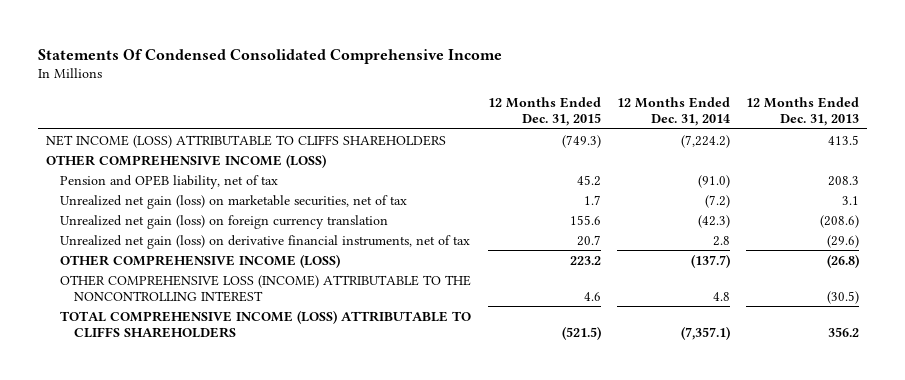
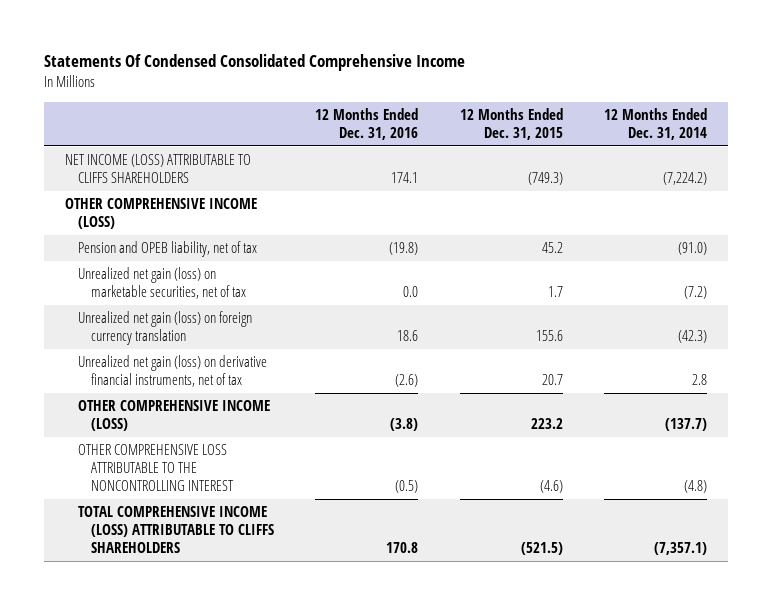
[746,96,860,127] 12 Months Ended Dec. 31, 2013 -> none
none -> [315,107,419,141] 12 Months Ended Dec. 31, 2016
[60,274,472,302] OTHER COMPREHENSIVE LOSS (INCOME) ATTRIBUTABLE TO THE NONCONTROLLING INTEREST -> [77,444,235,492] OTHER COMPREHENSIVE LOSS ATTRIBUTABLE TO THE NONCONTROLLING INTEREST
[583,291,601,301] 4.6 -> [539,480,563,494] (4.6)
[712,291,730,301] 4.8 -> [683,480,707,494] (4.8)

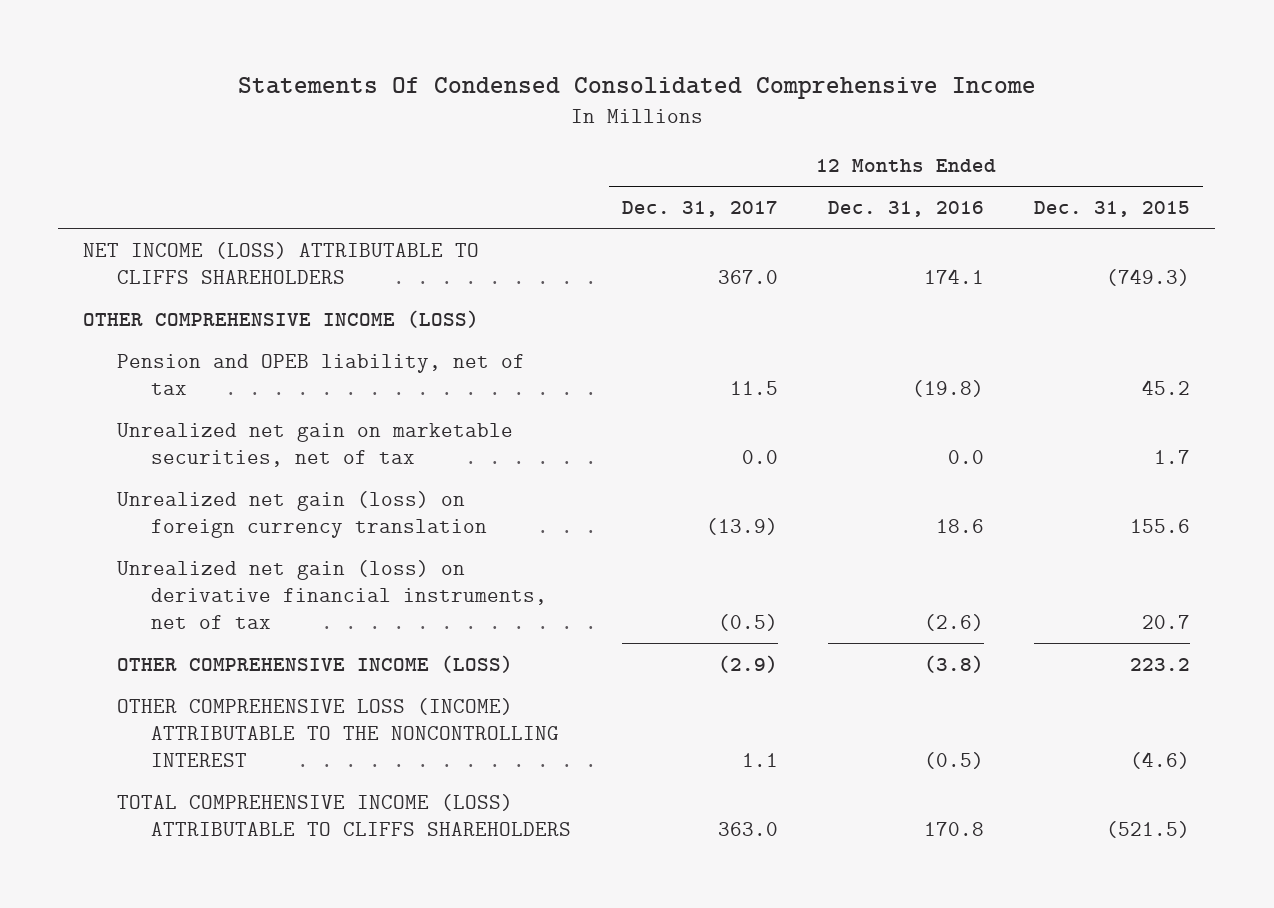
[603,107,707,141] 12 Months Ended Dec. 31, 2014 -> none
none -> [621,201,778,218] Dec. 31, 2017
[77,267,247,300] Unrealized net gain (loss) on marketable securities, net of tax -> [117,422,514,467] Unrealized net gain on marketable securities, net of tax
[77,444,235,492] OTHER COMPREHENSIVE LOSS ATTRIBUTABLE TO THE NONCONTROLLING INTEREST -> [117,697,560,768] OTHER COMPREHENSIVE LOSS (INCOME) ATTRIBUTABLE TO THE NONCONTROLLING INTEREST

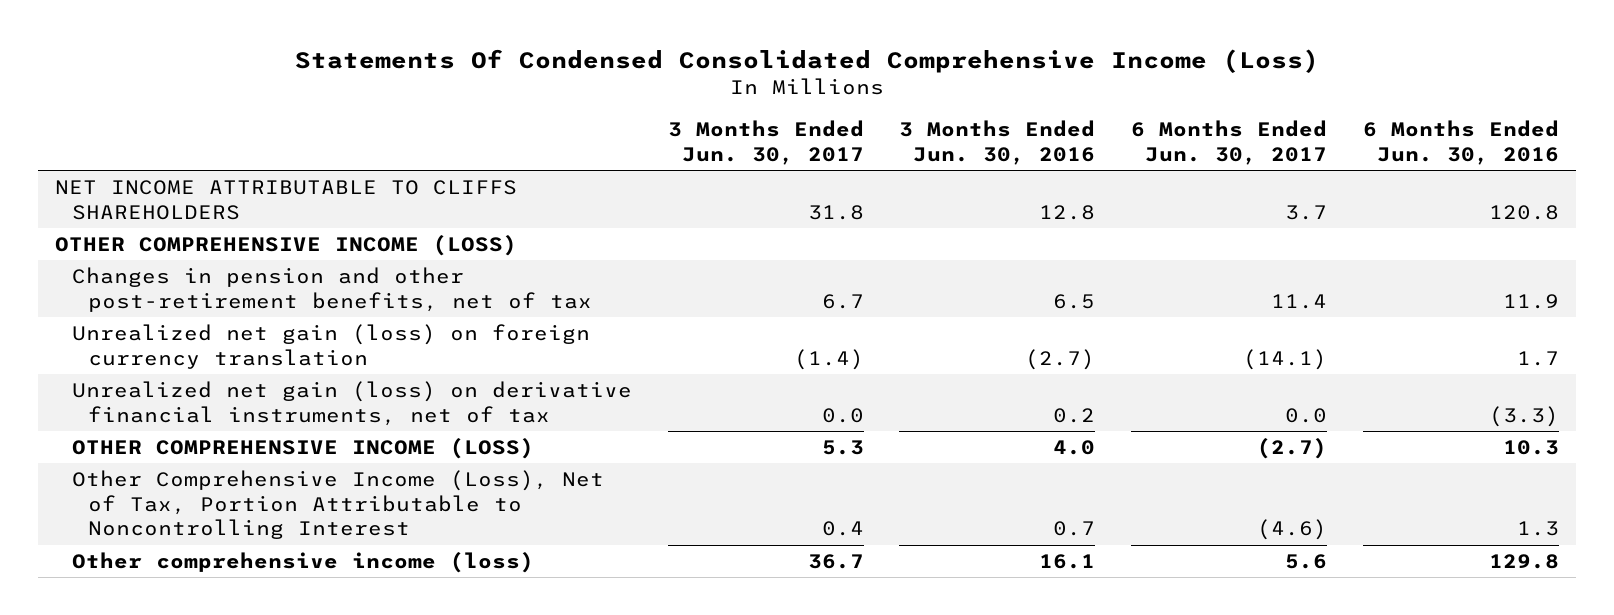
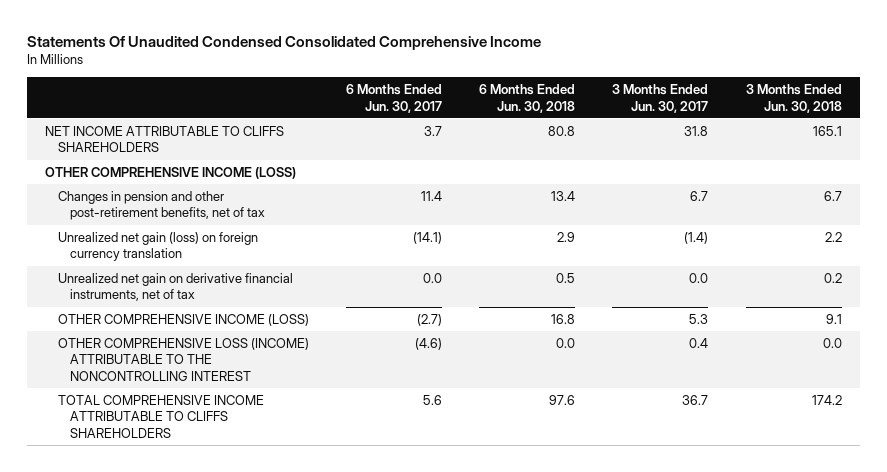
[295,48,1320,73] Statements Of Condensed Consolidated Comprehensive Income (Loss) -> [26,35,541,50] Statements Of Unaudited Condensed Consolidated Comprehensive Income
[899,120,1096,165] 3 Months Ended Jun. 30, 2016 -> none
[1362,120,1559,165] 6 Months Ended Jun. 30, 2016 -> none
none -> [479,83,576,113] 6 Months Ended Jun. 30, 2018
none -> [745,83,842,113] 3 Months Ended Jun. 30, 2018
[71,380,632,426] Unrealized net gain (loss) on derivative financial instruments, net of tax -> [57,272,293,302] Unrealized net gain on derivative financial instruments, net of tax
[71,469,604,540] Other Comprehensive Income (Loss), Net of Tax, Portion Attributable to Noncontrolling Interest -> [57,337,309,381] OTHER COMPREHENSIVE LOSS (INCOME) ATTRIBUTABLE TO THE NONCONTROLLING INTEREST
[71,551,534,573] Other comprehensive income (loss) -> [57,394,264,438] TOTAL COMPREHENSIVE INCOME ATTRIBUTABLE TO CLIFFS SHAREHOLDERS

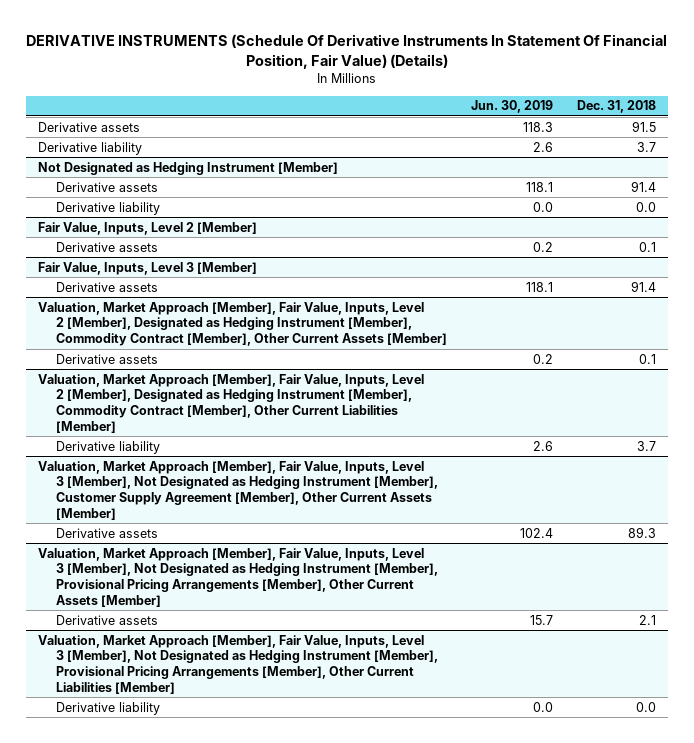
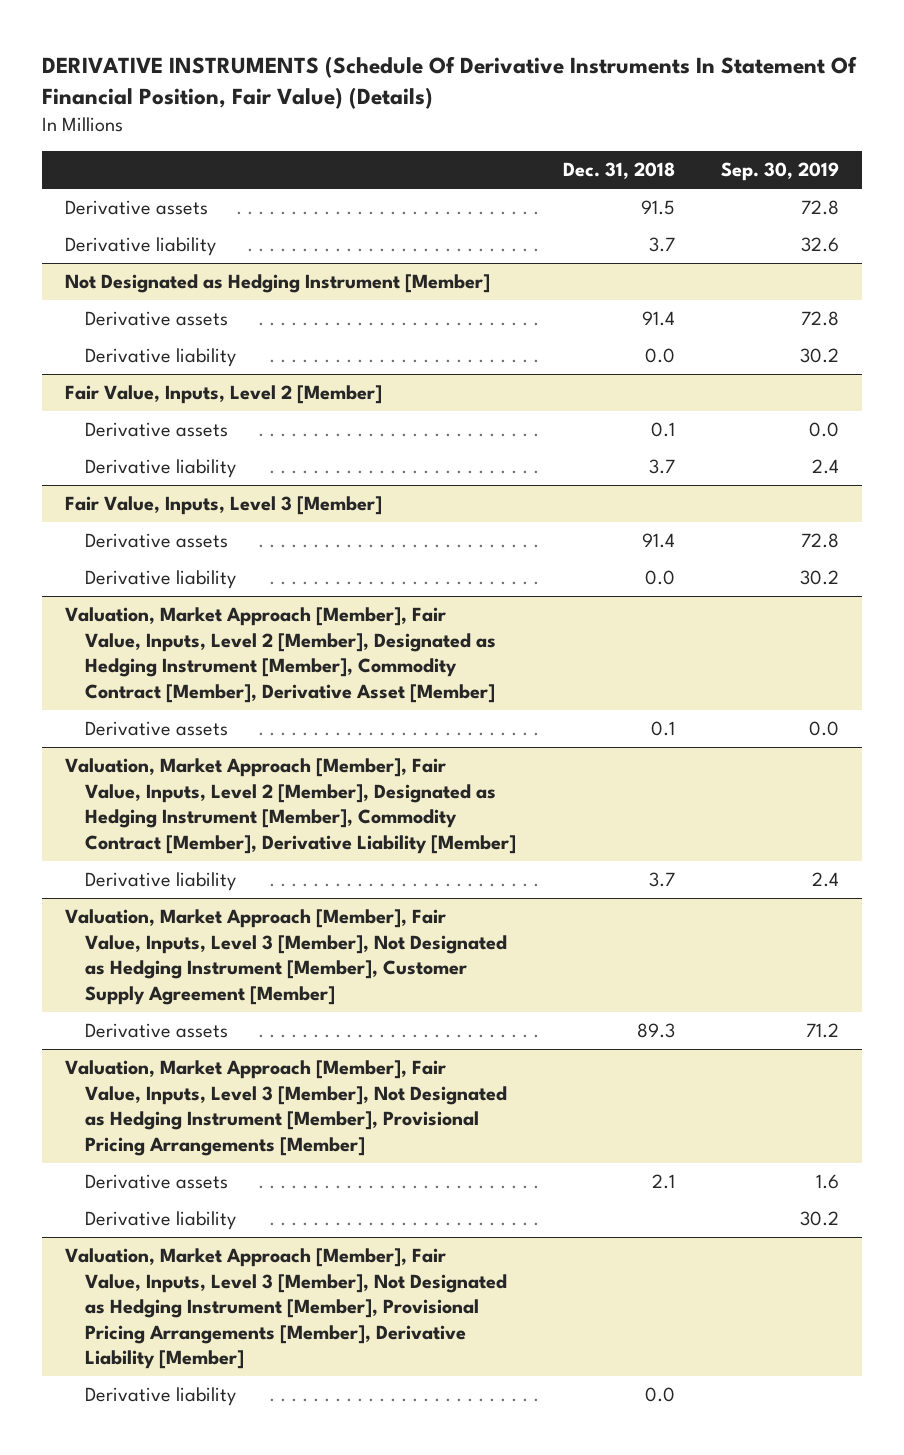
[470,100,553,114] Jun. 30, 2019 -> none
none -> [720,162,839,182] Sep. 30, 2019
none -> [85,459,237,479] Derivative liability
none -> [85,570,237,590] Derivative liability
[38,301,447,347] Valuation, Market Approach [Member], Fair Value, Inputs, Level 2 [Member], Designated as Hedging Instrument [Member], Commodity Contract [Member], Other Current Assets [Member] -> [64,607,497,703] Valuation, Market Approach [Member], Fair Value, Inputs, Level 2 [Member], Designated as Hedging Instrument [Member], Commodity Contract [Member], Derivative Asset [Member]
[38,373,425,434] Valuation, Market Approach [Member], Fair Value, Inputs, Level 2 [Member], Designated as Hedging Instrument [Member], Commodity Contract [Member], Other Current Liabilities [Member] -> [64,758,517,854] Valuation, Market Approach [Member], Fair Value, Inputs, Level 2 [Member], Designated as Hedging Instrument [Member], Commodity Contract [Member], Derivative Liability [Member]
[38,460,438,521] Valuation, Market Approach [Member], Fair Value, Inputs, Level 3 [Member], Not Designated as Hedging Instrument [Member], Customer Supply Agreement [Member], Other Current Assets [Member] -> [64,909,508,1005] Valuation, Market Approach [Member], Fair Value, Inputs, Level 3 [Member], Not Designated as Hedging Instrument [Member], Customer Supply Agreement [Member]
[38,547,438,608] Valuation, Market Approach [Member], Fair Value, Inputs, Level 3 [Member], Not Designated as Hedging Instrument [Member], Provisional Pricing Arrangements [Member], Other Current Assets [Member] -> [64,1060,508,1156] Valuation, Market Approach [Member], Fair Value, Inputs, Level 3 [Member], Not Designated as Hedging Instrument [Member], Provisional Pricing Arrangements [Member]
none -> [85,1211,237,1231] Derivative liability
[38,634,438,695] Valuation, Market Approach [Member], Fair Value, Inputs, Level 3 [Member], Not Designated as Hedging Instrument [Member], Provisional Pricing Arrangements [Member], Other Current Liabilities [Member] -> [64,1248,508,1370] Valuation, Market Approach [Member], Fair Value, Inputs, Level 3 [Member], Not Designated as Hedging Instrument [Member], Provisional Pricing Arrangements [Member], Derivative Liability [Member]

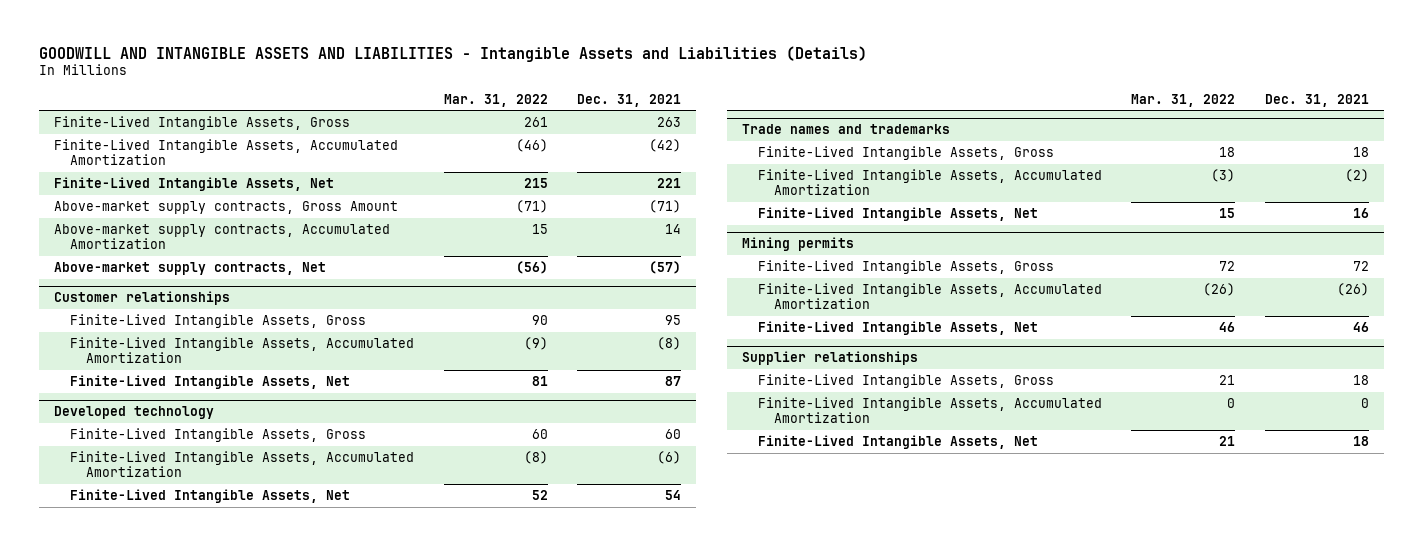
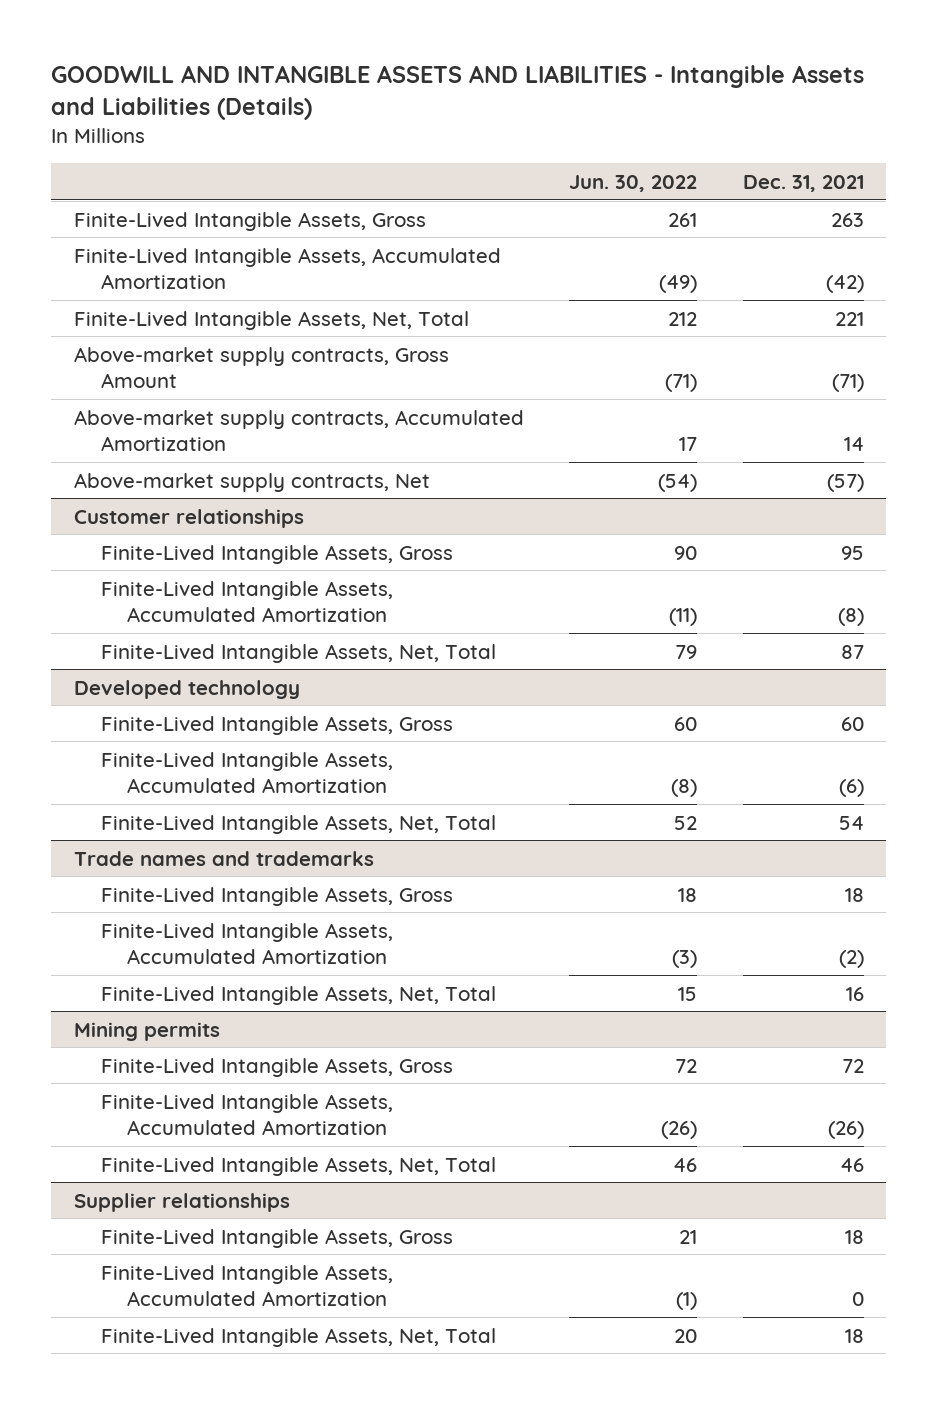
[443,93,548,107] Mar. 31, 2022 -> none
none -> [569,174,698,192] Jun. 30, 2022
[54,176,335,191] Finite-Lived Intangible Assets, Net -> [73,310,469,330] Finite-Lived Intangible Assets, Net, Total
[69,374,350,389] Finite-Lived Intangible Assets, Net -> [100,643,496,663] Finite-Lived Intangible Assets, Net, Total
[69,488,350,503] Finite-Lived Intangible Assets, Net -> [100,814,496,834] Finite-Lived Intangible Assets, Net, Total
[757,206,1038,221] Finite-Lived Intangible Assets, Net -> [100,985,496,1005] Finite-Lived Intangible Assets, Net, Total
[757,320,1038,335] Finite-Lived Intangible Assets, Net -> [100,1156,496,1176] Finite-Lived Intangible Assets, Net, Total
[757,434,1038,449] Finite-Lived Intangible Assets, Net -> [100,1327,496,1347] Finite-Lived Intangible Assets, Net, Total

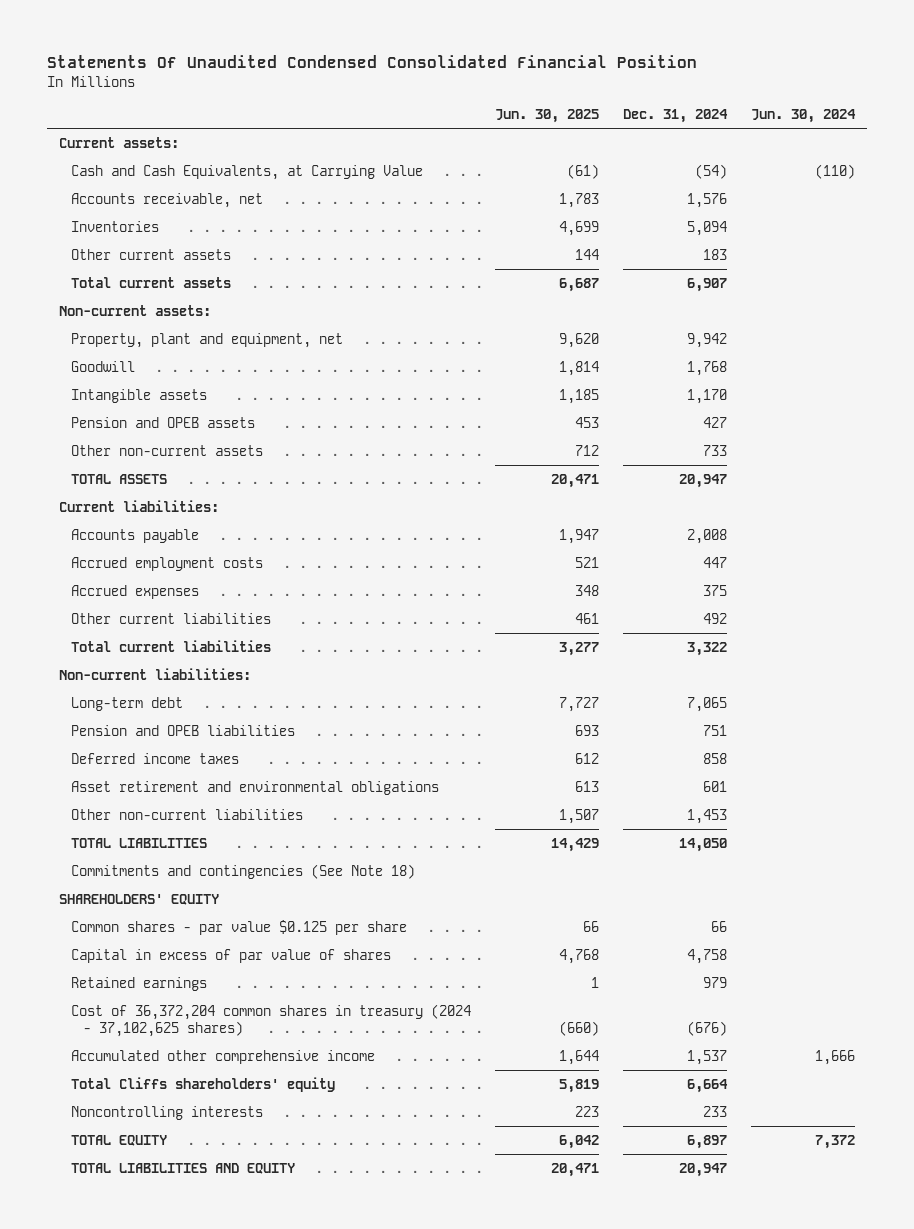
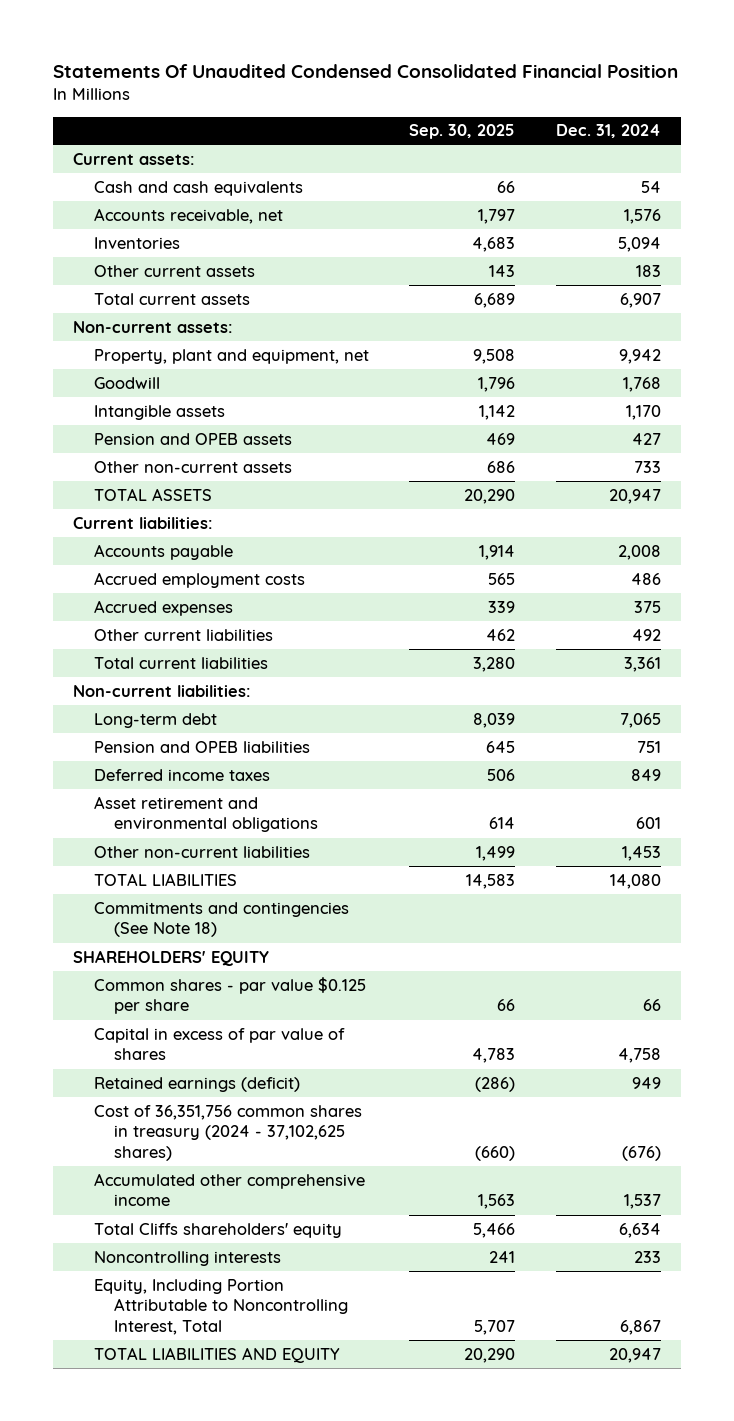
[495,109,600,124] Jun. 30, 2025 -> none
[750,109,856,124] Jun. 30, 2024 -> none
none -> [409,124,516,140] Sep. 30, 2025
[71,164,424,180] Cash and Cash Equivalents, at Carrying Value -> [93,180,303,196] Cash and cash equivalents
[694,163,727,179] (54) -> [640,180,661,193] 54
[702,556,727,568] 447 -> [630,572,661,585] 486
[686,641,727,656] 3,322 -> [623,656,661,672] 3,361
[702,752,727,764] 858 -> [630,768,661,781] 849
[678,837,727,852] 14,050 -> [609,873,661,889] 14,080
[71,976,208,991] Retained earnings -> [93,1076,300,1092] Retained earnings (deficit)
[702,976,727,988] 979 -> [631,1076,661,1089] 949
[71,1003,472,1037] Cost of 36,372,204 common shares in treasury (2024 - 37,102,625 shares) -> [93,1104,362,1162] Cost of 36,351,756 common shares in treasury (2024 - 37,102,625 shares)
[686,1078,728,1093] 6,664 -> [618,1222,661,1238] 6,634
[71,1134,168,1146] TOTAL EQUITY -> [93,1278,349,1336] Equity, Including Portion Attributable to Noncontrolling Interest, Total
[686,1134,727,1149] 6,897 -> [619,1320,661,1336] 6,867

